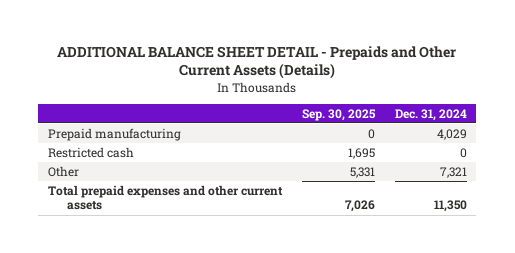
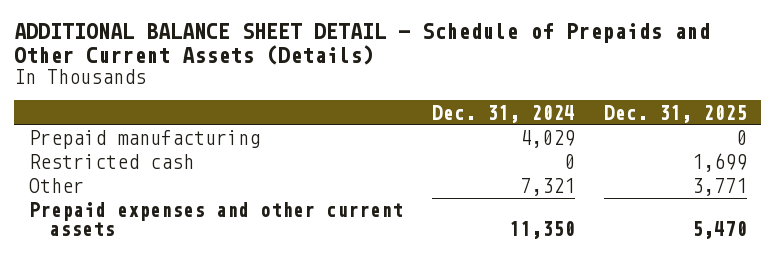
[57,45,457,80] ADDITIONAL BALANCE SHEET DETAIL - Prepaids and Other Current Assets (Details) -> [14,22,711,66] ADDITIONAL BALANCE SHEET DETAIL - Schedule of Prepaids and Other Current Assets (Details)
[301,108,376,121] Sep. 30, 2025 -> none
none -> [603,104,747,123] Dec. 31, 2025
[48,184,284,211] Total prepaid expenses and other current assets -> [28,202,403,237] Prepaid expenses and other current assets

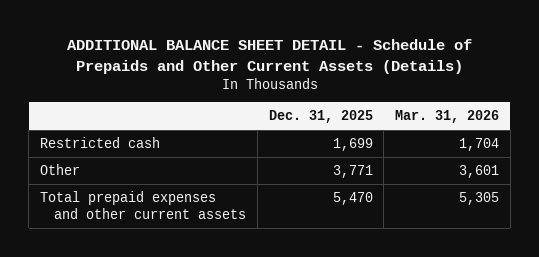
[431,104,575,123] Dec. 31, 2024 -> none
none -> [395,110,500,124] Mar. 31, 2026
[28,130,260,150] Prepaid manufacturing -> none
[28,202,403,237] Prepaid expenses and other current assets -> [40,190,247,220] Total prepaid expenses and other current assets

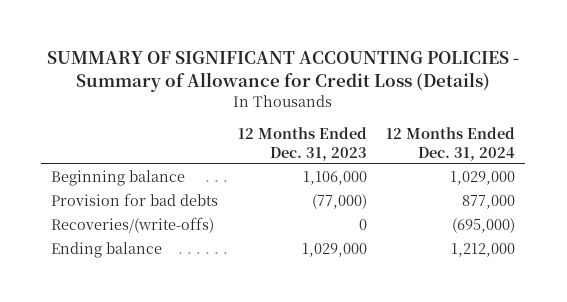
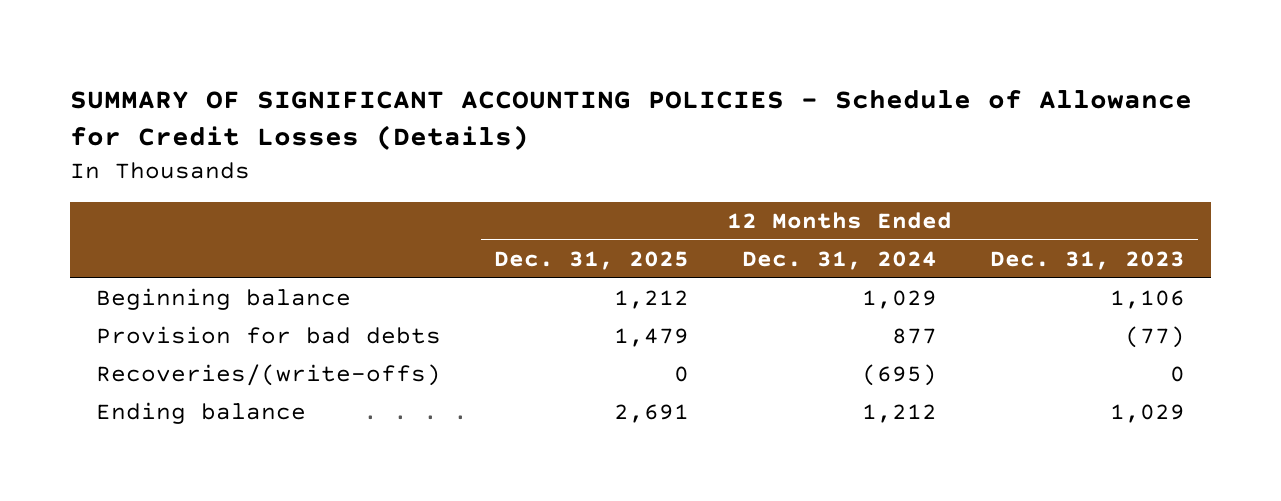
[47,51,520,93] SUMMARY OF SIGNIFICANT ACCOUNTING POLICIES - Summary of Allowance for Credit Loss (Details) -> [69,89,1192,151] SUMMARY OF SIGNIFICANT ACCOUNTING POLICIES - Schedule of Allowance for Credit Losses (Details)
none -> [494,250,690,270] Dec. 31, 2025
[302,171,367,186] 1,106,000 -> [1110,289,1186,309] 1,106
[450,171,516,186] 1,029,000 -> [862,289,938,309] 1,029
[311,194,367,210] (77,000) -> [1125,325,1186,348] (77)
[462,195,516,210] 877,000 -> [892,327,938,344] 877
[452,218,516,234] (695,000) -> [862,363,938,386] (695)
[301,243,367,258] 1,029,000 -> [1110,403,1186,423] 1,029
[451,243,516,258] 1,212,000 -> [862,403,938,423] 1,212

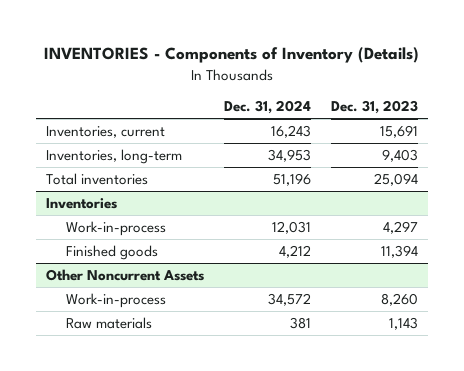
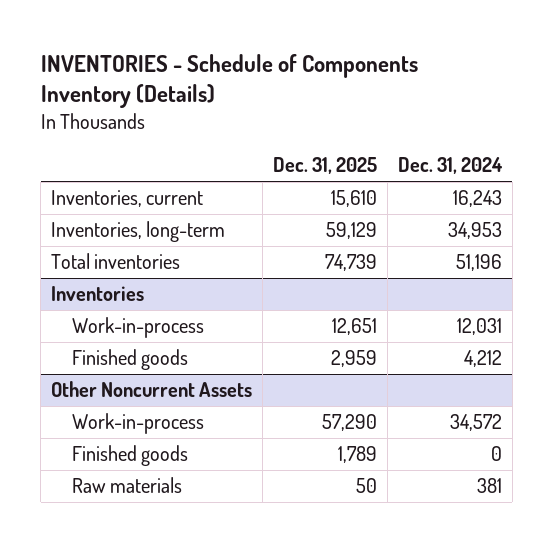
[44,47,420,64] INVENTORIES - Components of Inventory (Details) -> [40,53,418,109] INVENTORIES - Schedule of Components Inventory (Details)
[331,100,419,115] Dec. 31, 2023 -> none
none -> [273,157,378,175] Dec. 31, 2025
none -> [72,445,189,467] Finished goods

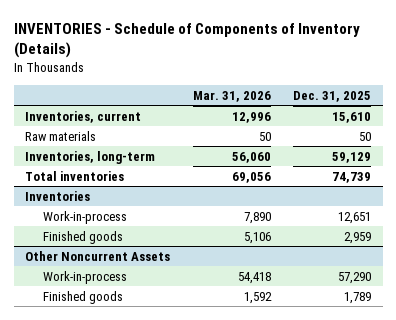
[40,53,418,109] INVENTORIES - Schedule of Components Inventory (Details) -> [13,22,360,59] INVENTORIES - Schedule of Components of Inventory (Details)
[397,157,503,175] Dec. 31, 2024 -> none
none -> [192,90,271,102] Mar. 31, 2026
none -> [25,130,97,141] Raw materials
[72,477,183,494] Raw materials -> none

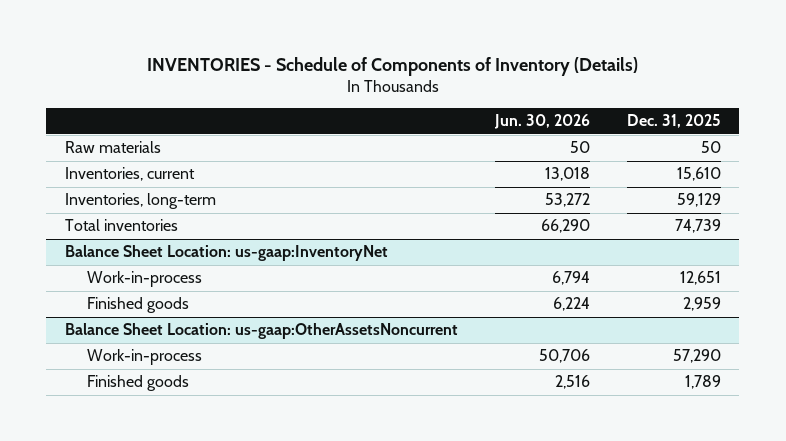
[192,90,271,102] Mar. 31, 2026 -> none
none -> [493,114,590,130] Jun. 30, 2026
[25,110,142,123] Inventories, current -> [64,167,195,182] Inventories, current
[25,190,91,201] Inventories -> none
none -> [64,245,388,262] Balance Sheet Location: us-gaap:InventoryNet
[25,250,171,261] Other Noncurrent Assets -> none
none -> [64,323,458,340] Balance Sheet Location: us-gaap:OtherAssetsNoncurrent

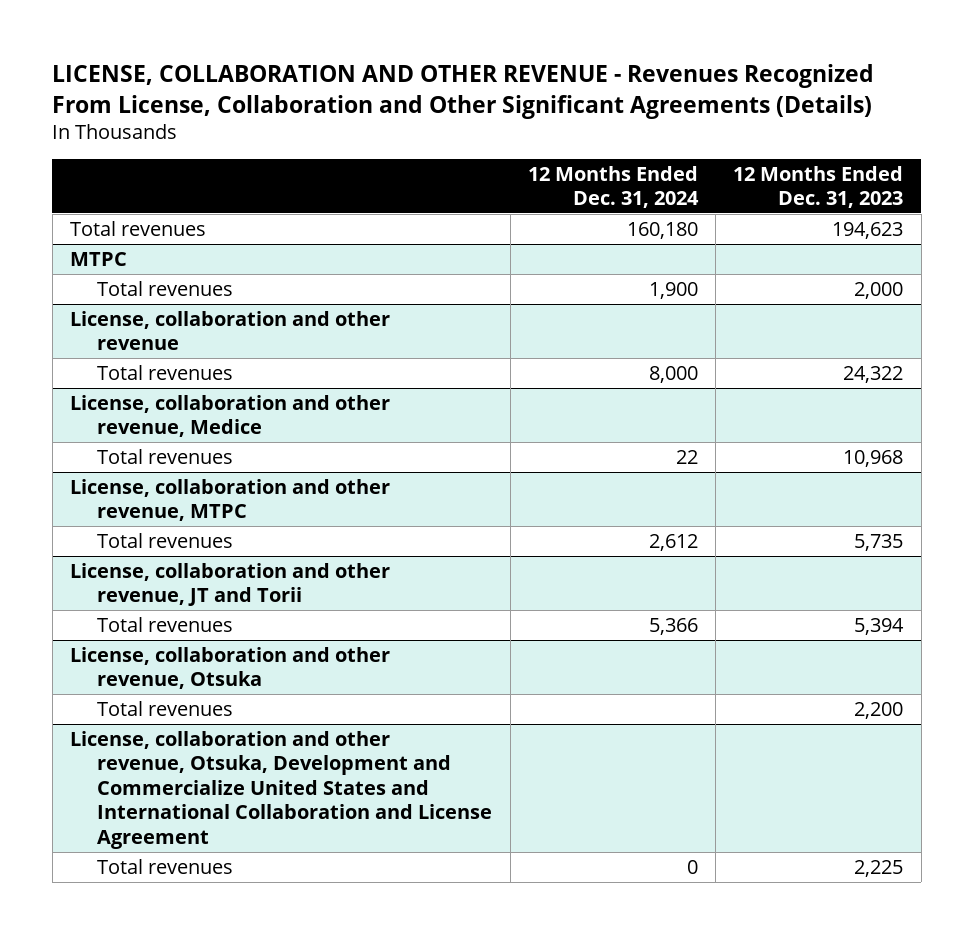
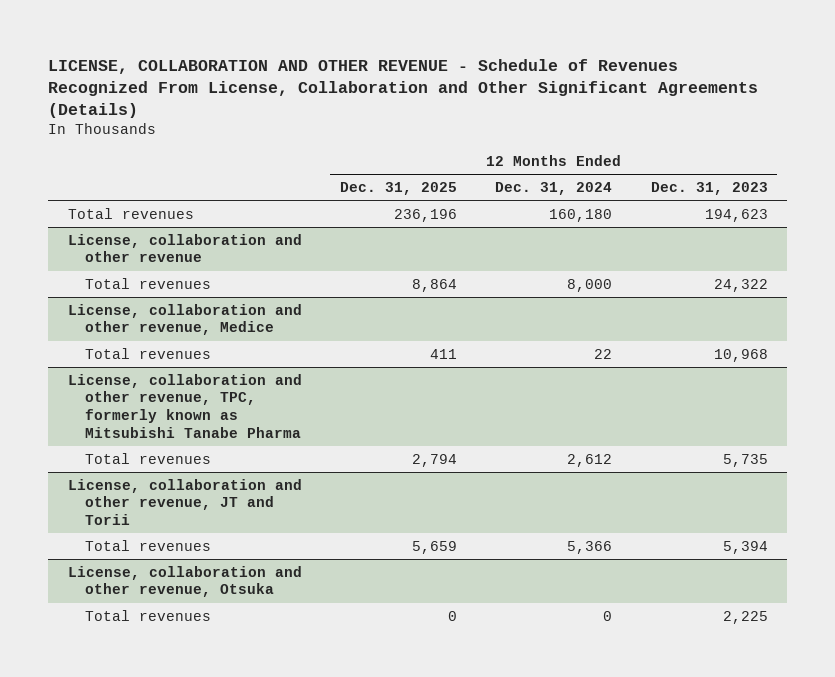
[52,64,875,119] LICENSE, COLLABORATION AND OTHER REVENUE - Revenues Recognized From License, Collaboration and Other Significant Agreements (Details) -> [48,58,759,118] LICENSE, COLLABORATION AND OTHER REVENUE - Schedule of Revenues Recognized From License, Collaboration and Other Significant Agreements (Details)
none -> [339,181,457,195] Dec. 31, 2025
[69,251,127,266] MTPC -> none
[97,280,234,296] Total revenues -> none
[69,478,390,522] License, collaboration and other revenue, MTPC -> none
none -> [67,373,302,438] License, collaboration and other revenue, TPC, formerly known as Mitsubishi Tanabe Pharma
[97,700,234,716] Total revenues -> none
[69,730,493,849] License, collaboration and other revenue, Otsuka, Development and Commercialize United States and International Collaboration and License Agreement -> none

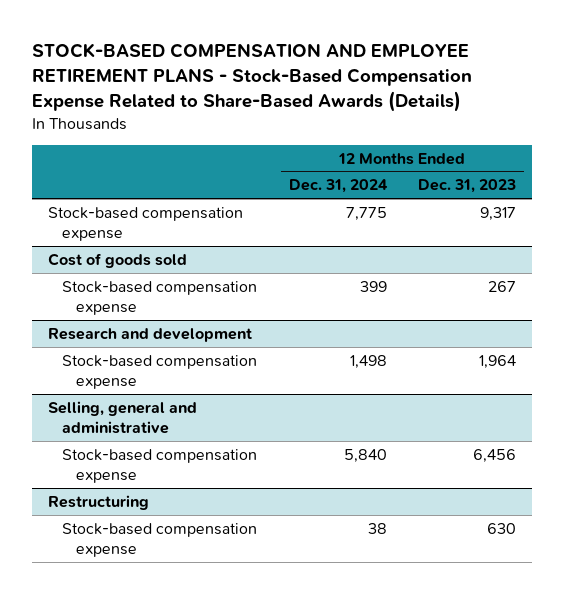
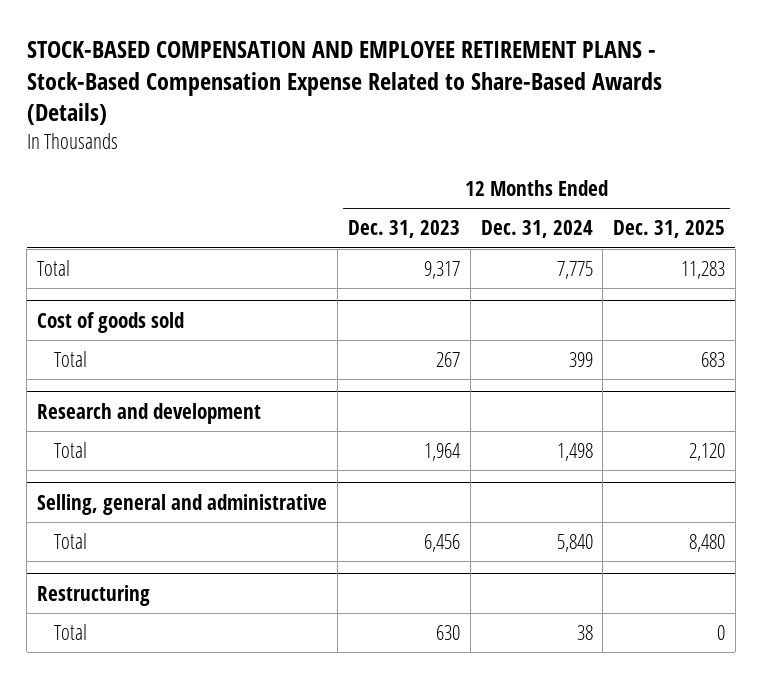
none -> [613,220,726,239] Dec. 31, 2025
[48,206,244,241] Stock-based compensation expense -> [37,259,71,276] Total
[62,280,258,315] Stock-based compensation expense -> [54,350,88,367] Total
[62,354,258,389] Stock-based compensation expense -> [54,441,88,458] Total
[62,448,258,483] Stock-based compensation expense -> [54,532,88,549] Total
[62,522,258,557] Stock-based compensation expense -> [54,623,88,640] Total

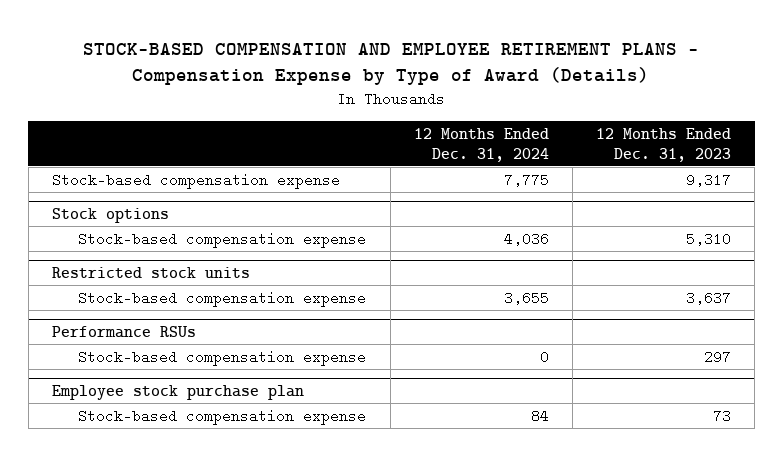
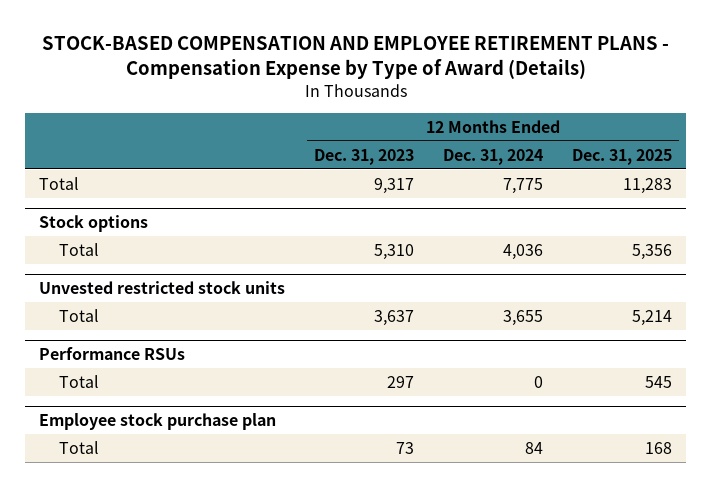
none -> [571,148,672,165] Dec. 31, 2025
[51,172,340,189] Stock-based compensation expense -> [39,176,80,190] Total
[78,231,367,248] Stock-based compensation expense -> [58,242,99,256] Total
[51,267,250,279] Restricted stock units -> [39,280,286,294] Unvested restricted stock units
[78,290,367,307] Stock-based compensation expense -> [58,308,99,322] Total
[78,349,367,366] Stock-based compensation expense -> [58,374,99,388] Total
[78,408,367,425] Stock-based compensation expense -> [58,440,99,454] Total

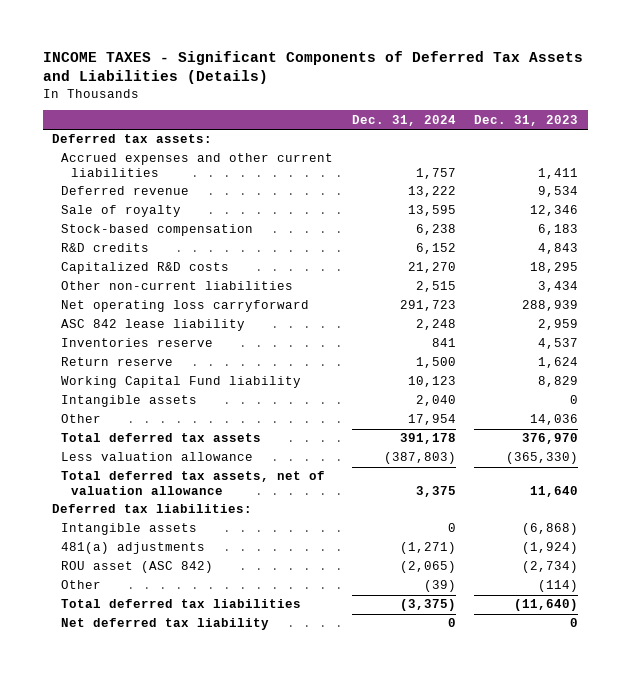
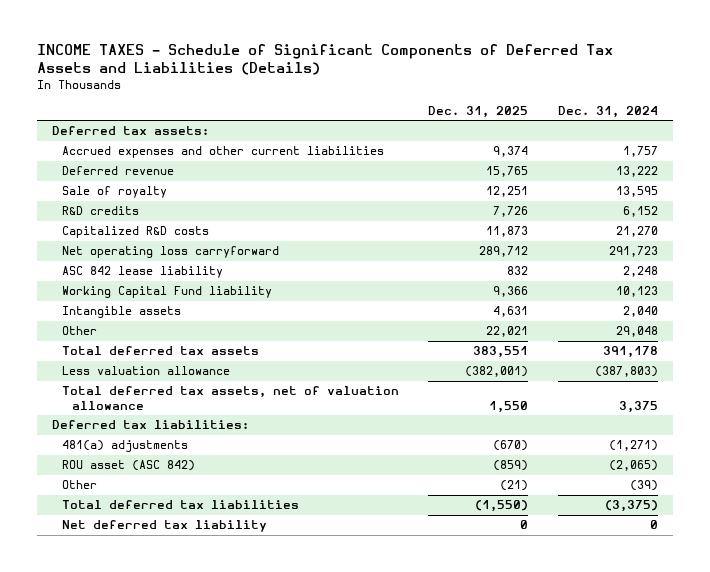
[42,51,583,85] INCOME TAXES - Significant Components of Deferred Tax Assets and Liabilities (Details) -> [37,44,614,76] INCOME TAXES - Schedule of Significant Components of Deferred Tax Assets and Liabilities (Details)
[474,114,579,126] Dec. 31, 2023 -> none
none -> [428,105,529,118] Dec. 31, 2025
[61,224,254,237] Stock-based compensation -> none
[61,281,294,291] Other non-current liabilities -> none
[61,338,214,348] Inventories reserve -> none
[61,357,174,367] Return reserve -> none
[407,414,456,426] 17,954 -> [616,326,659,338] 29,048
[61,523,198,536] Intangible assets -> none

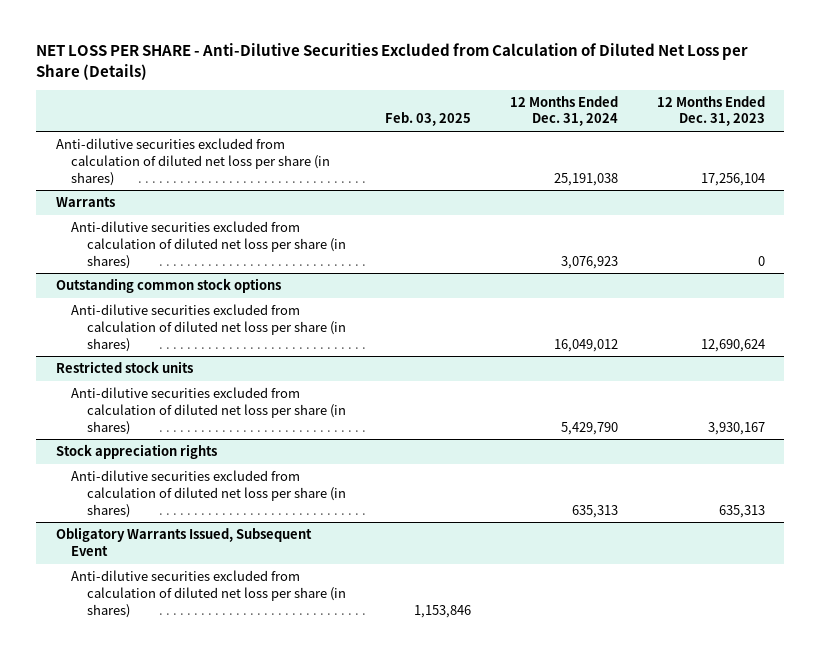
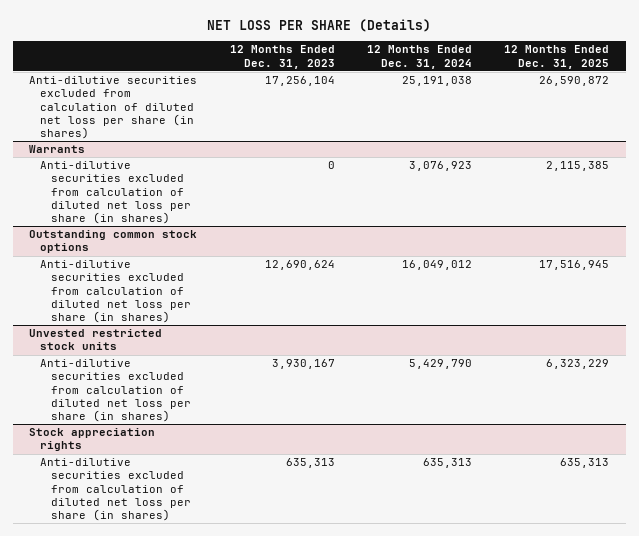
[36,43,749,80] NET LOSS PER SHARE - Anti-Dilutive Securities Excluded from Calculation of Diluted Net Loss per Share (Details) -> [207,19,432,33] NET LOSS PER SHARE (Details)
[385,112,472,127] Feb. 03, 2025 -> none
none -> [504,45,610,69] 12 Months Ended Dec. 31, 2025
[55,361,193,374] Restricted stock units -> [29,329,163,351] Unvested restricted stock units
[55,527,312,556] Obligatory Warrants Issued, Subsequent Event -> none
[71,570,347,618] Anti-dilutive securities excluded from calculation of diluted net loss per share (in shares) -> none

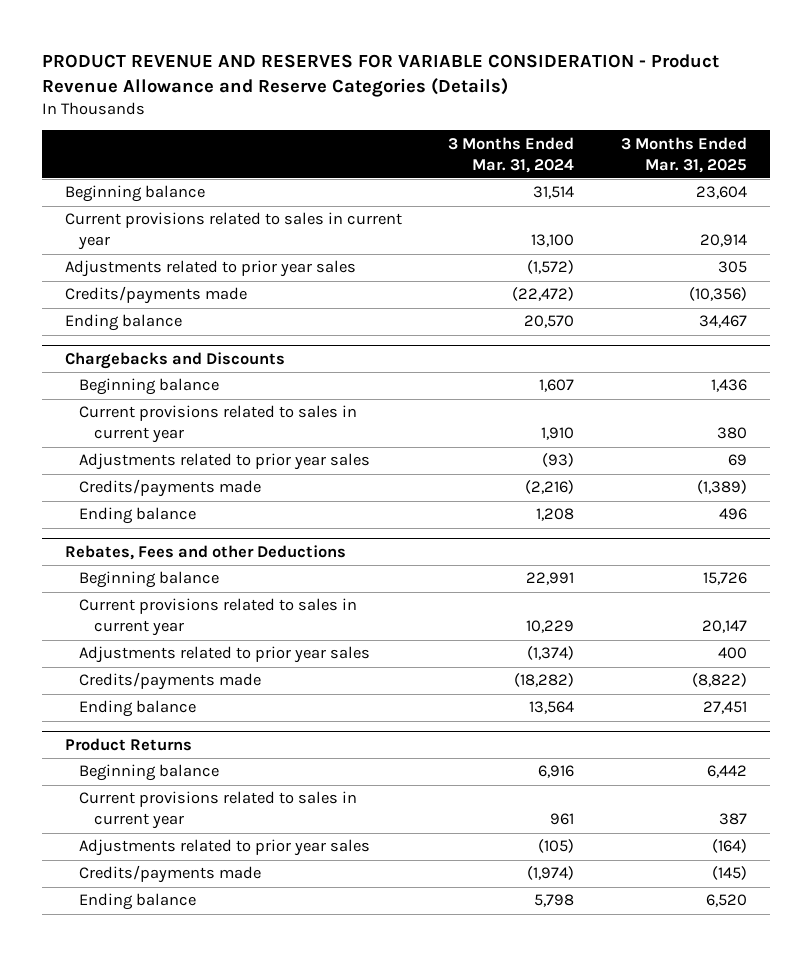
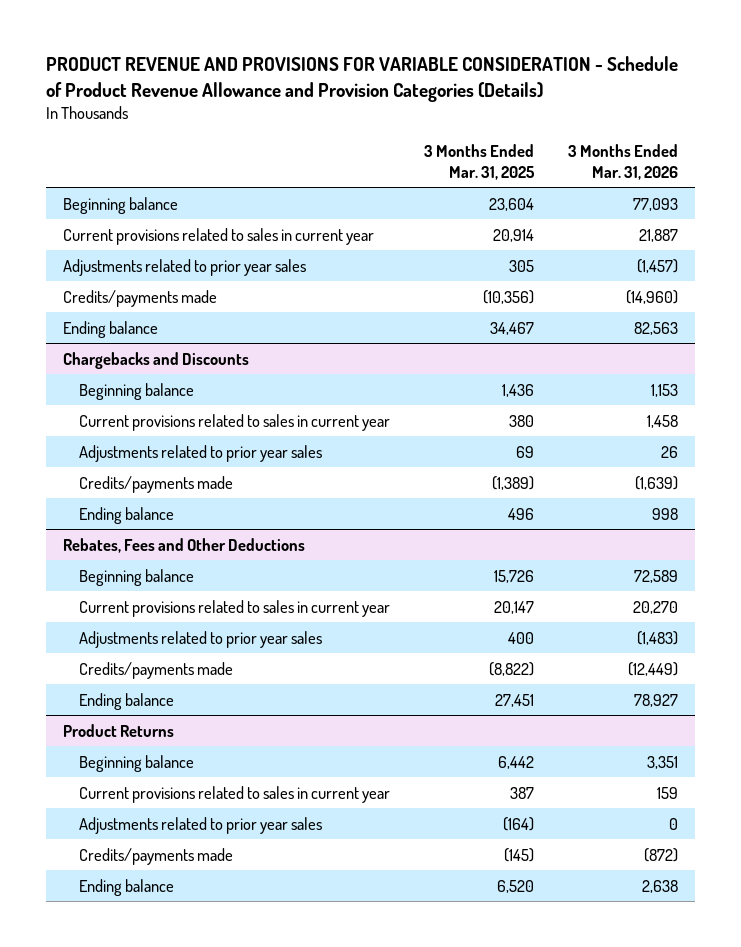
[41,53,719,98] PRODUCT REVENUE AND RESERVES FOR VARIABLE CONSIDERATION - Product Revenue Allowance and Reserve Categories (Details) -> [45,56,678,102] PRODUCT REVENUE AND PROVISIONS FOR VARIABLE CONSIDERATION - Schedule of Product Revenue Allowance and Provision Categories (Details)
[448,136,575,173] 3 Months Ended Mar. 31, 2024 -> none
none -> [567,144,678,180] 3 Months Ended Mar. 31, 2026
[64,544,346,560] Rebates, Fees and other Deductions -> [62,537,305,553] Rebates, Fees and Other Deductions

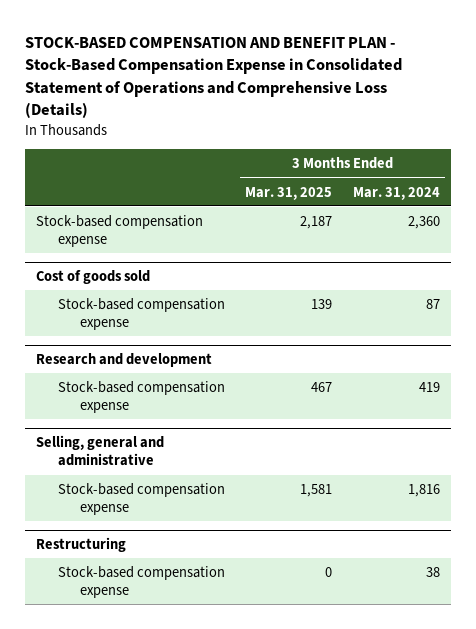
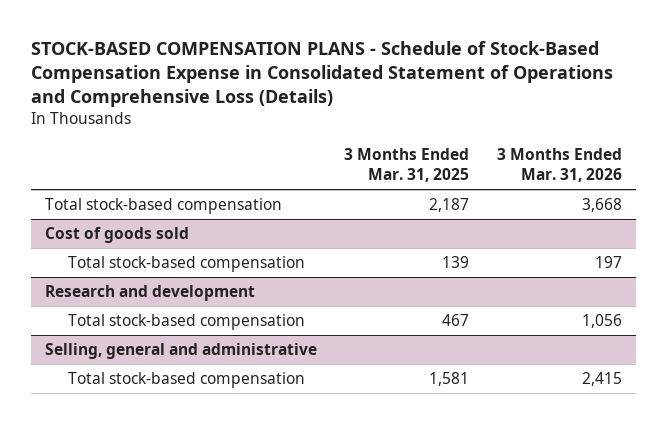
[25,36,403,119] STOCK-BASED COMPENSATION AND BENEFIT PLAN - Stock-Based Compensation Expense in Consolidated Statement of Operations and Comprehensive Loss (Details) -> [30,40,613,108] STOCK-BASED COMPENSATION PLANS - Schedule of Stock-Based Compensation Expense in Consolidated Statement of Operations and Comprehensive Loss (Details)
[353,186,441,200] Mar. 31, 2024 -> none
none -> [497,147,623,183] 3 Months Ended Mar. 31, 2026
[35,214,203,248] Stock-based compensation expense -> [44,198,282,215] Total stock-based compensation
[57,297,225,331] Stock-based compensation expense -> [67,256,305,273] Total stock-based compensation
[57,380,225,414] Stock-based compensation expense -> [67,314,305,331] Total stock-based compensation
[35,537,126,553] Restructuring -> none
[57,565,225,599] Stock-based compensation expense -> none
[57,482,225,516] Stock-based compensation expense -> [67,372,305,389] Total stock-based compensation

